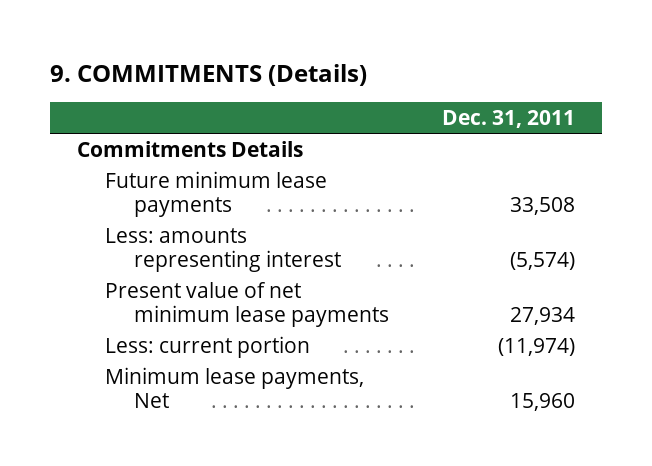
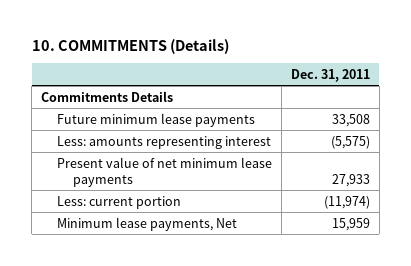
[49,63,367,86] 9. COMMITMENTS (Details) -> [31,38,229,54] 10. COMMITMENTS (Details)
[510,252,576,271] (5,574) -> [330,135,370,149] (5,575)
[510,307,576,326] 27,934 -> [331,173,370,187] 27,933
[510,393,576,412] 15,960 -> [331,217,370,231] 15,959

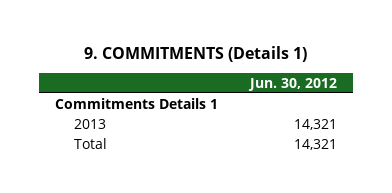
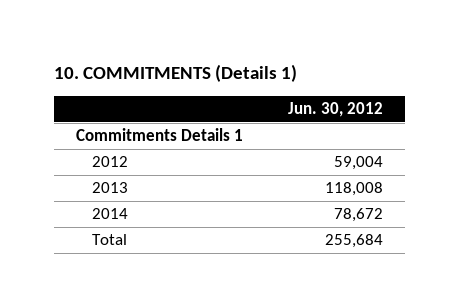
[83,46,307,63] 9. COMMITMENTS (Details 1) -> [53,64,297,83] 10. COMMITMENTS (Details 1)
none -> [92,156,129,168] 2012
[294,118,338,130] 14,321 -> [324,182,383,197] 118,008
none -> [92,208,129,220] 2014
[294,138,338,150] 14,321 -> [324,234,383,249] 255,684

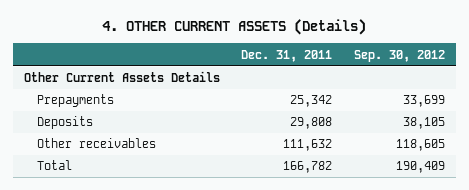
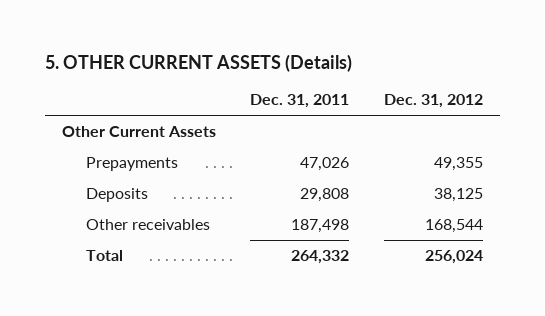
[102,19,367,36] 4. OTHER CURRENT ASSETS (Details) -> [45,53,353,72] 5. OTHER CURRENT ASSETS (Details)
[354,49,446,62] Sep. 30, 2012 -> none
none -> [383,94,483,109] Dec. 31, 2012
[23,71,220,83] Other Current Assets Details -> [62,125,217,137] Other Current Assets
[290,95,333,108] 25,342 -> [300,156,350,171] 47,026
[283,139,333,152] 111,632 -> [291,218,350,233] 187,498
[283,161,333,174] 166,782 -> [291,249,350,264] 264,332

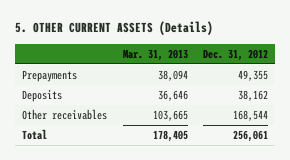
[250,94,350,109] Dec. 31, 2011 -> none
none -> [122,49,188,62] Mar. 31, 2013
[62,125,217,137] Other Current Assets -> none
[433,187,483,202] 38,125 -> [237,90,268,102] 38,162
[424,249,483,264] 256,024 -> [232,130,268,143] 256,061

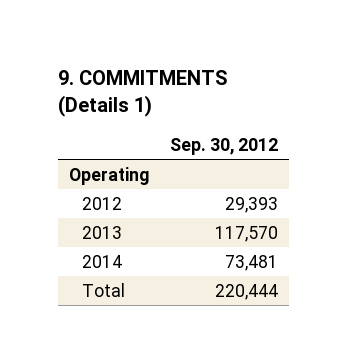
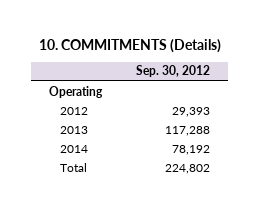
[57,70,228,118] 9. COMMITMENTS (Details 1) -> [38,38,221,53] 10. COMMITMENTS (Details)
[215,225,279,242] 117,570 -> [165,125,211,136] 117,288
[225,254,279,271] 73,481 -> [172,144,211,155] 78,192
[215,283,279,300] 220,444 -> [165,163,211,174] 224,802

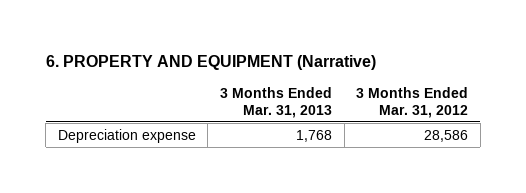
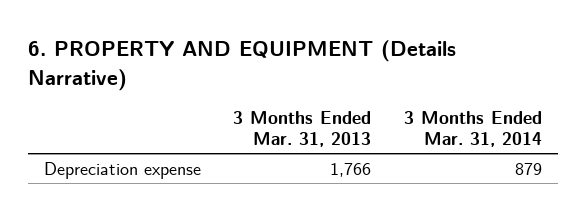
[45,55,376,71] 6. PROPERTY AND EQUIPMENT (Narrative) -> [28,40,457,91] 6. PROPERTY AND EQUIPMENT (Details Narrative)
[356,87,469,118] 3 Months Ended Mar. 31, 2012 -> none
none -> [403,110,542,148] 3 Months Ended Mar. 31, 2014
[295,129,332,142] 1,768 -> [330,163,372,178] 1,766

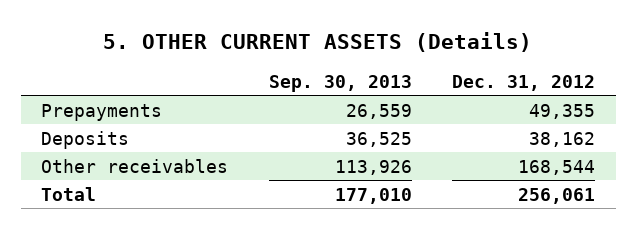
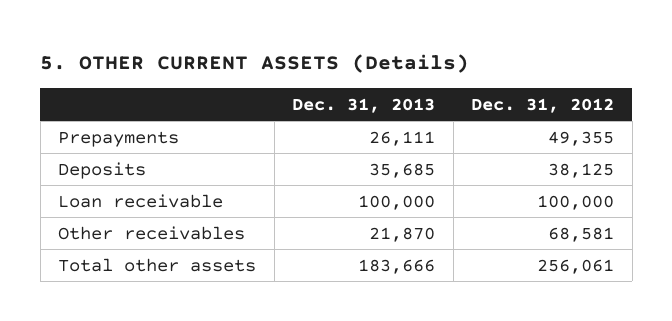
[268,75,412,93] Sep. 30, 2013 -> none
none -> [292,97,436,113] Dec. 31, 2013
[529,131,596,147] 38,162 -> [548,162,615,178] 38,125
none -> [58,193,224,208] Loan receivable
[518,159,596,175] 168,544 -> [548,226,615,242] 68,581
[41,186,97,201] Total -> [58,257,257,272] Total other assets

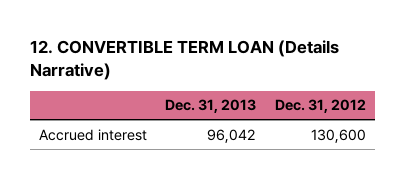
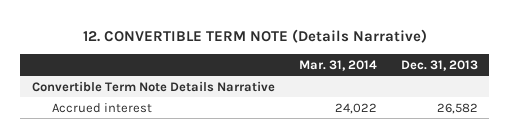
[30,40,340,80] 12. CONVERTIBLE TERM LOAN (Details Narrative) -> [82,28,427,43] 12. CONVERTIBLE TERM NOTE (Details Narrative)
[274,99,366,114] Dec. 31, 2012 -> none
none -> [298,59,377,71] Mar. 31, 2014
none -> [32,80,276,92] Convertible Term Note Details Narrative
[207,128,257,143] 96,042 -> [436,102,478,114] 26,582

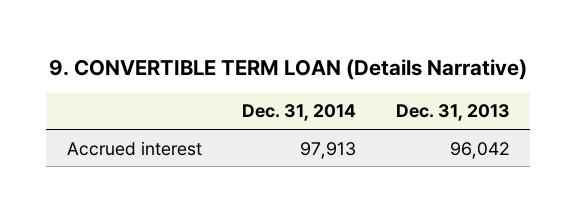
[82,28,427,43] 12. CONVERTIBLE TERM NOTE (Details Narrative) -> [49,58,528,80] 9. CONVERTIBLE TERM LOAN (Details Narrative)
[298,59,377,71] Mar. 31, 2014 -> none
none -> [241,104,356,122] Dec. 31, 2014
[32,80,276,92] Convertible Term Note Details Narrative -> none
[436,102,478,114] 26,582 -> [450,141,511,159] 96,042

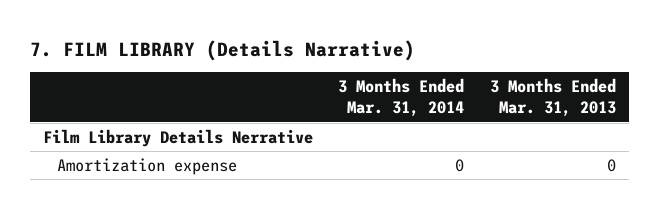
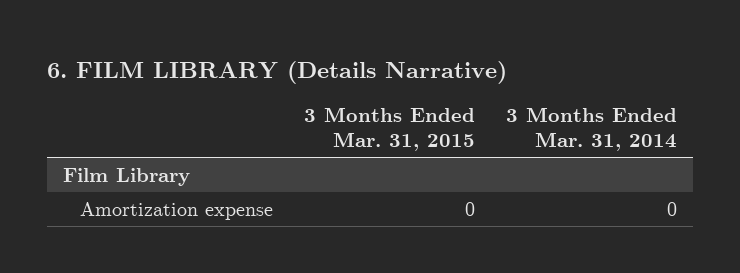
[30,39,416,61] 7. FILM LIBRARY (Details Narrative) -> [47,61,508,85] 6. FILM LIBRARY (Details Narrative)
[489,78,616,118] 3 Months Ended Mar. 31, 2013 -> none
none -> [304,106,476,152] 3 Months Ended Mar. 31, 2015
[42,129,313,148] Film Library Details Nerrative -> [62,167,190,186] Film Library

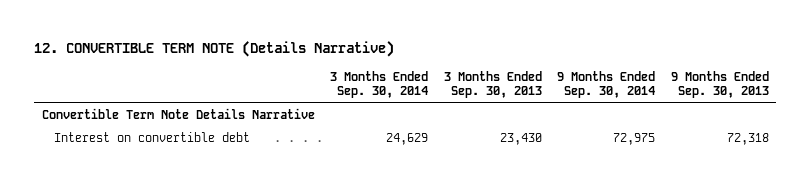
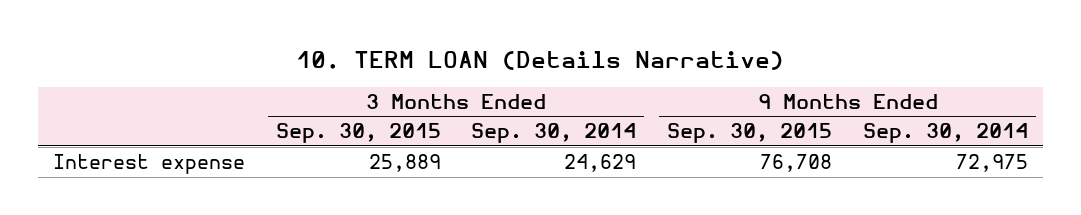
[34,41,395,58] 12. CONVERTIBLE TERM NOTE (Details Narrative) -> [296,50,785,70] 10. TERM LOAN (Details Narrative)
[443,70,542,99] 3 Months Ended Sep. 30, 2013 -> none
[670,70,769,99] 9 Months Ended Sep. 30, 2013 -> none
none -> [275,123,441,144] Sep. 30, 2015
none -> [667,123,833,144] Sep. 30, 2015
[41,107,315,119] Convertible Term Note Details Narrative -> none
[54,131,251,142] Interest on convertible debt -> [52,154,245,175] Interest expense

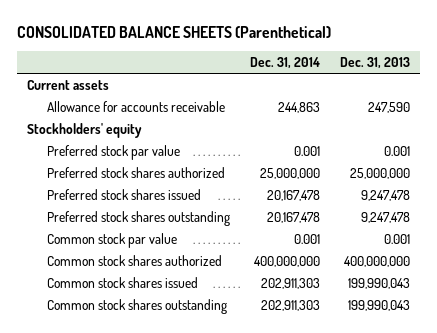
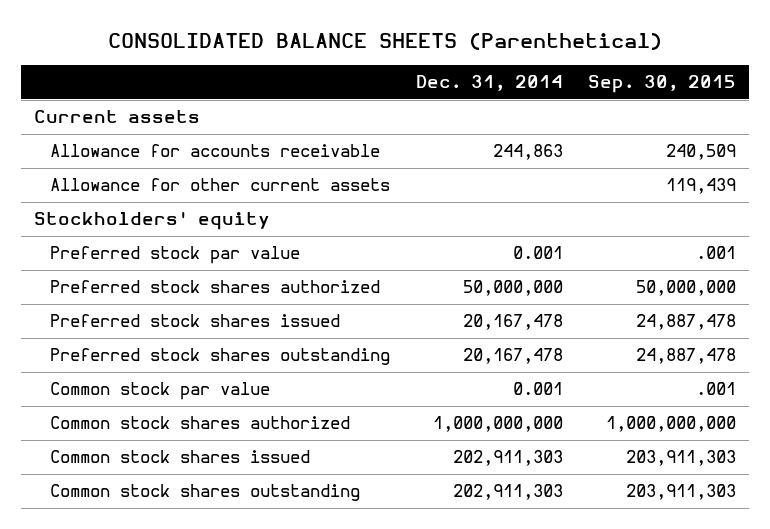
[339,57,410,70] Dec. 31, 2013 -> none
none -> [588,75,737,94] Sep. 30, 2015
none -> [50,178,391,192] Allowance for other current assets
[259,167,320,179] 25,000,000 -> [462,280,563,297] 50,000,000
[253,255,320,267] 400,000,000 -> [432,416,563,433] 1,000,000,000

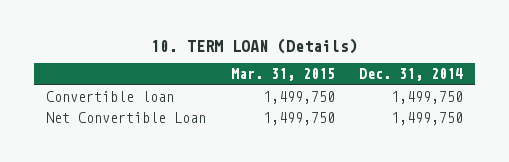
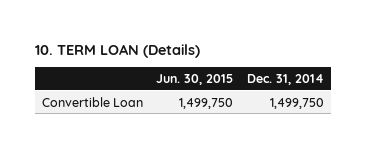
[230,68,335,82] Mar. 31, 2015 -> none
none -> [156,73,234,85] Jun. 30, 2015
[46,90,175,102] Convertible loan -> none
[46,111,207,123] Net Convertible Loan -> [41,96,143,107] Convertible Loan

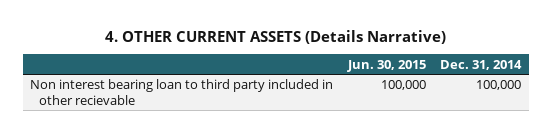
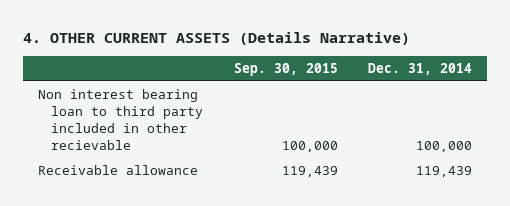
[346,59,426,72] Jun. 30, 2015 -> none
none -> [233,63,338,77] Sep. 30, 2015
none -> [37,165,198,176] Receivable allowance

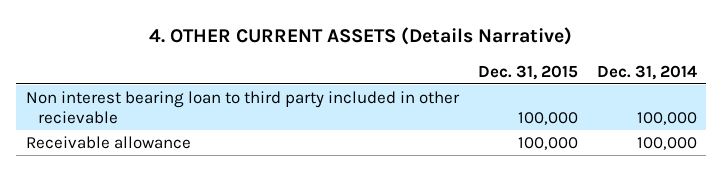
[233,63,338,77] Sep. 30, 2015 -> none
none -> [477,64,578,80] Dec. 31, 2015
[415,166,472,178] 119,439 -> [636,136,697,150] 100,000

